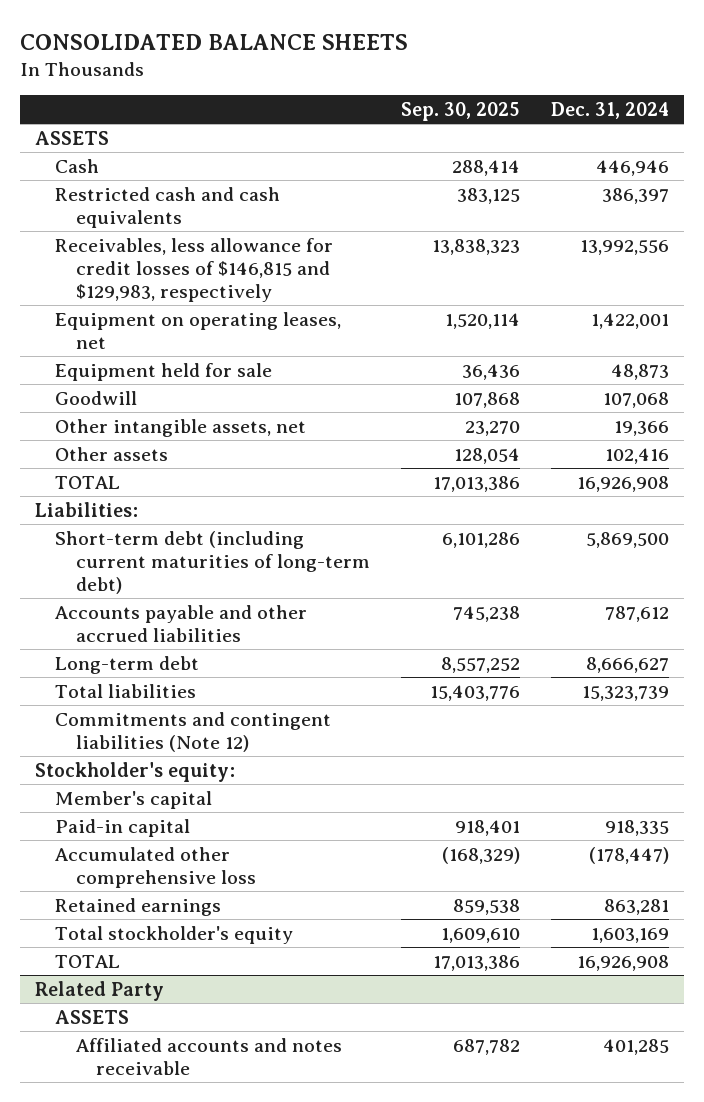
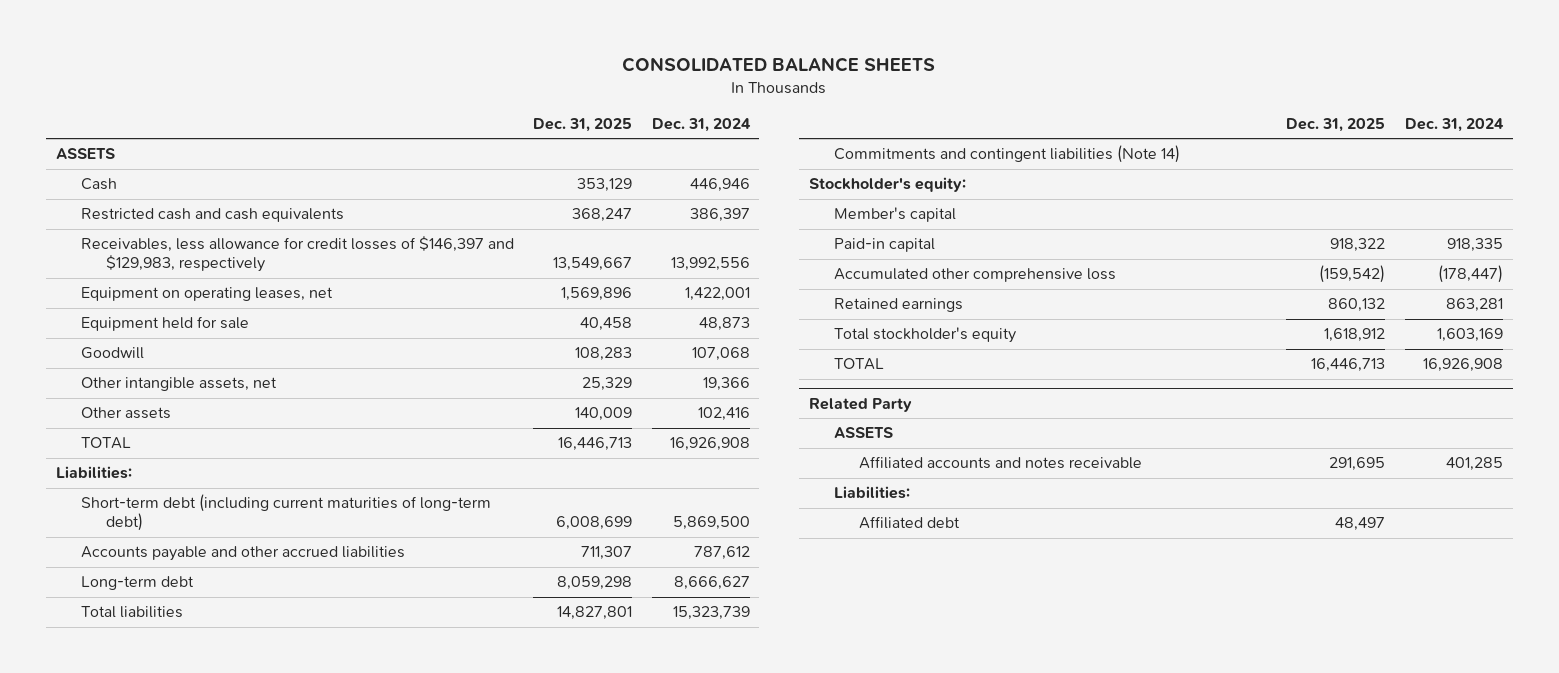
[400,102,520,122] Sep. 30, 2025 -> none
none -> [533,117,633,132] Dec. 31, 2025
[55,237,334,302] Receivables, less allowance for credit losses of $146,815 and $129,983, respectively -> [80,236,514,273] Receivables, less allowance for credit losses of $146,397 and $129,983, respectively
[55,711,332,752] Commitments and contingent liabilities (Note 12) -> [833,145,1180,164] Commitments and contingent liabilities (Note 14)
none -> [833,486,910,500] Liabilities:
none -> [858,516,960,530] Affiliated debt

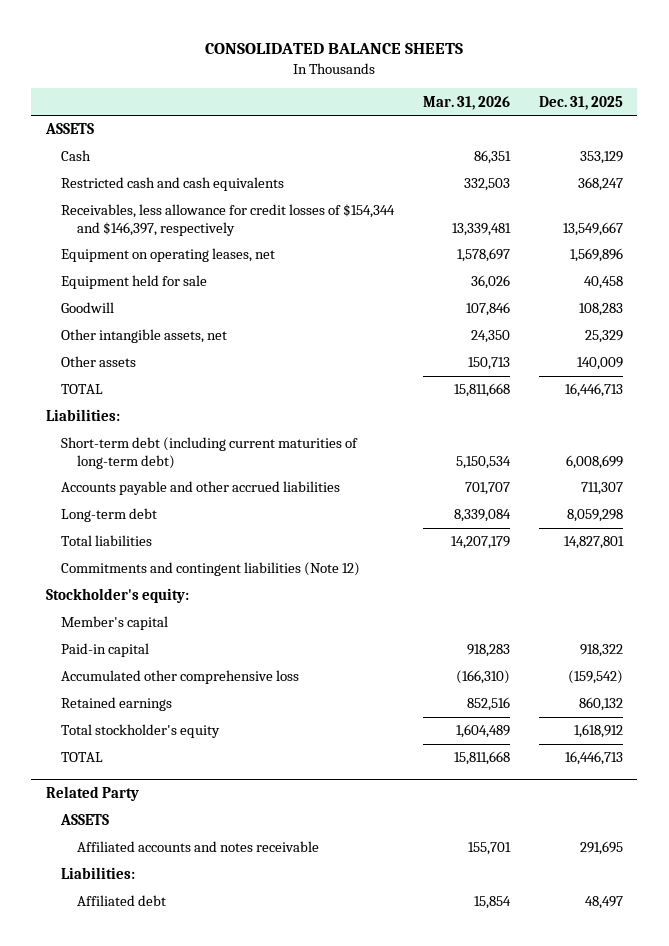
[651,117,751,132] Dec. 31, 2024 -> none
none -> [423,95,511,110] Mar. 31, 2026
[80,236,514,273] Receivables, less allowance for credit losses of $146,397 and $129,983, respectively -> [61,204,396,236] Receivables, less allowance for credit losses of $154,344 and $146,397, respectively
[833,145,1180,164] Commitments and contingent liabilities (Note 14) -> [61,562,361,577] Commitments and contingent liabilities (Note 12)

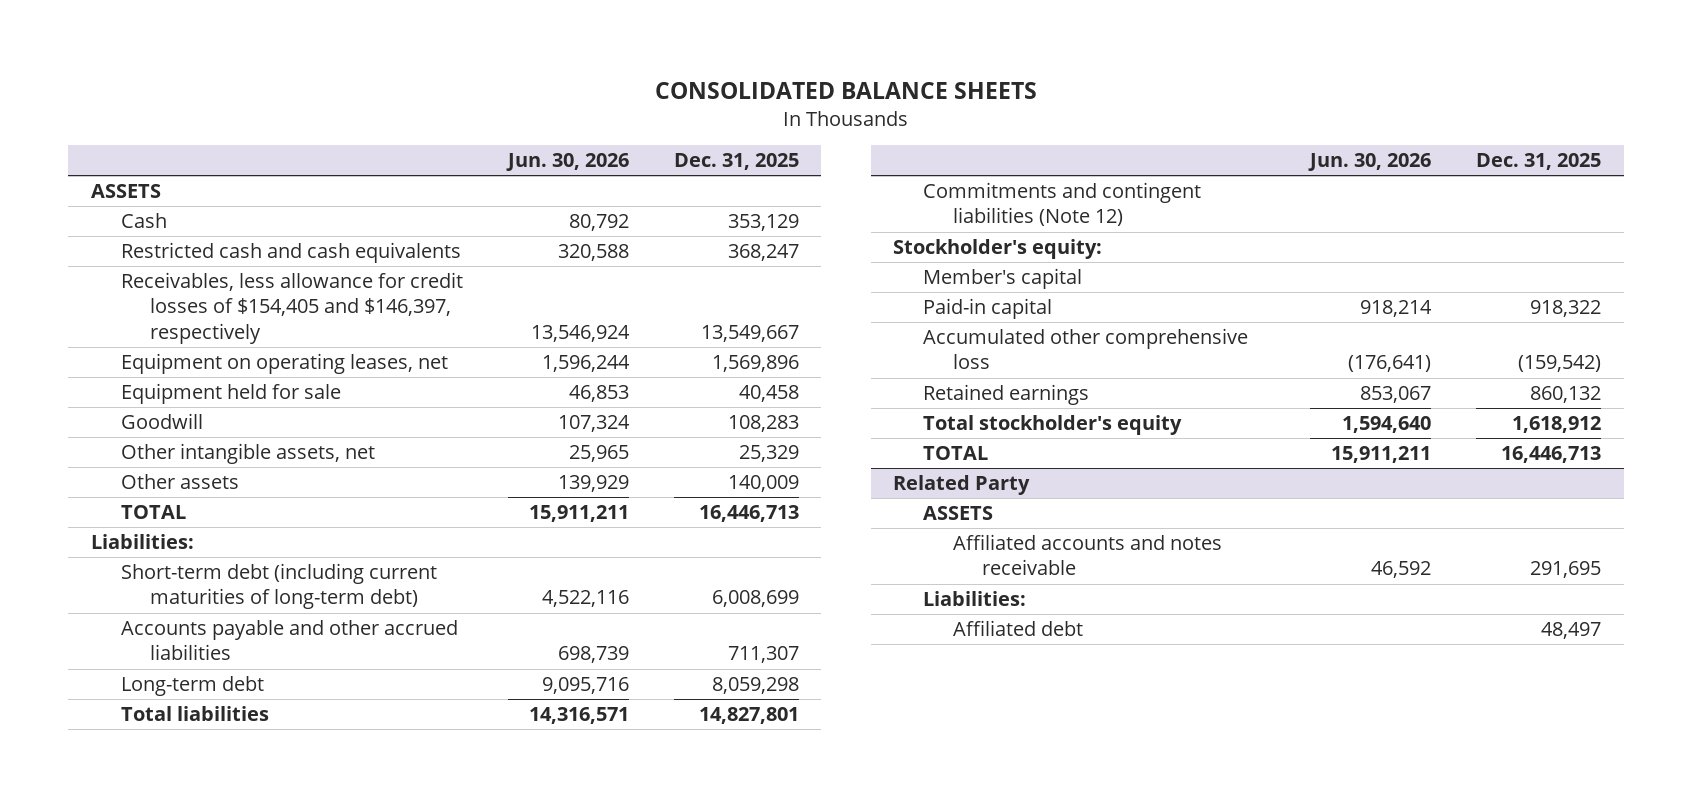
[423,95,511,110] Mar. 31, 2026 -> none
none -> [505,153,629,172] Jun. 30, 2026
[61,204,396,236] Receivables, less allowance for credit losses of $154,344 and $146,397, respectively -> [120,272,463,344] Receivables, less allowance for credit losses of $154,405 and $146,397, respectively

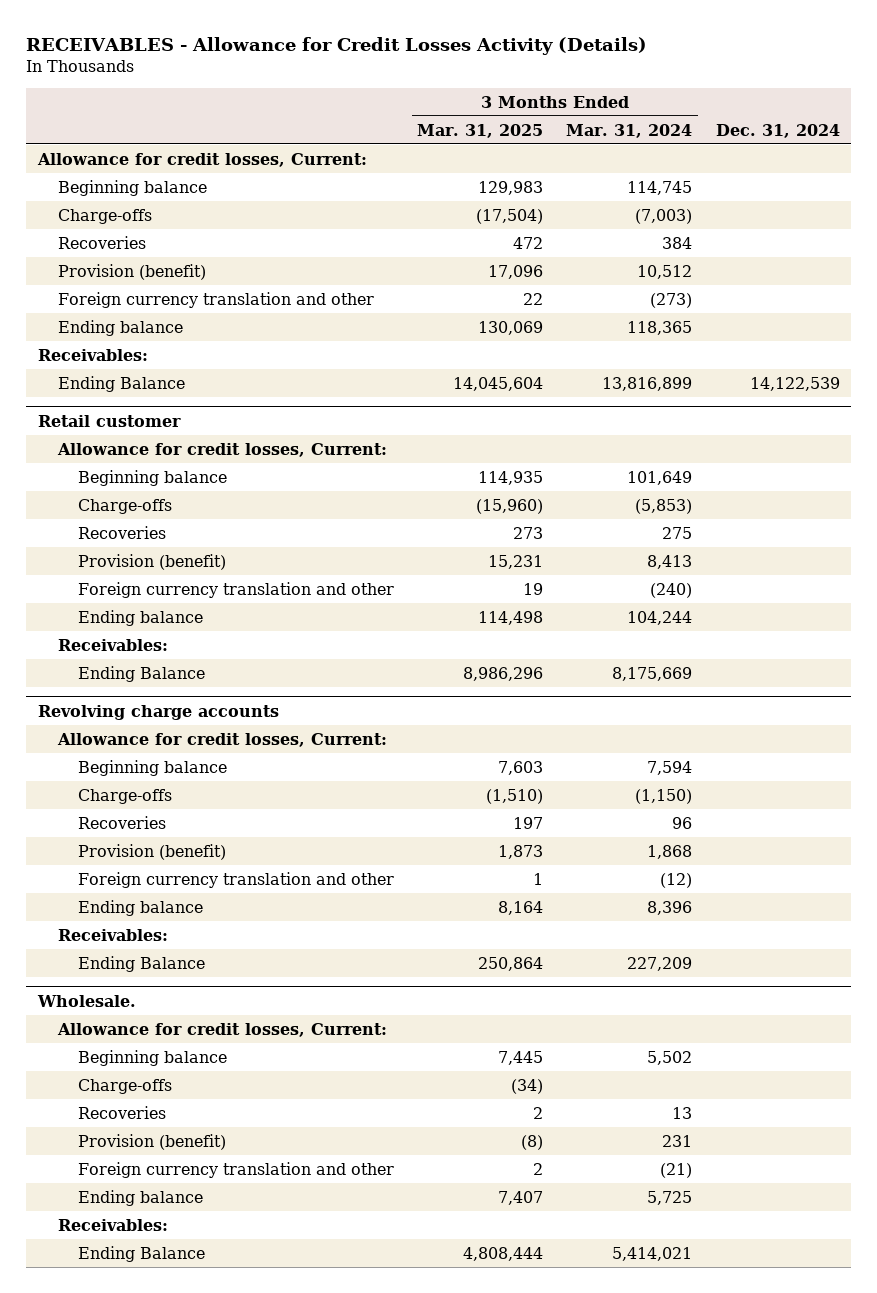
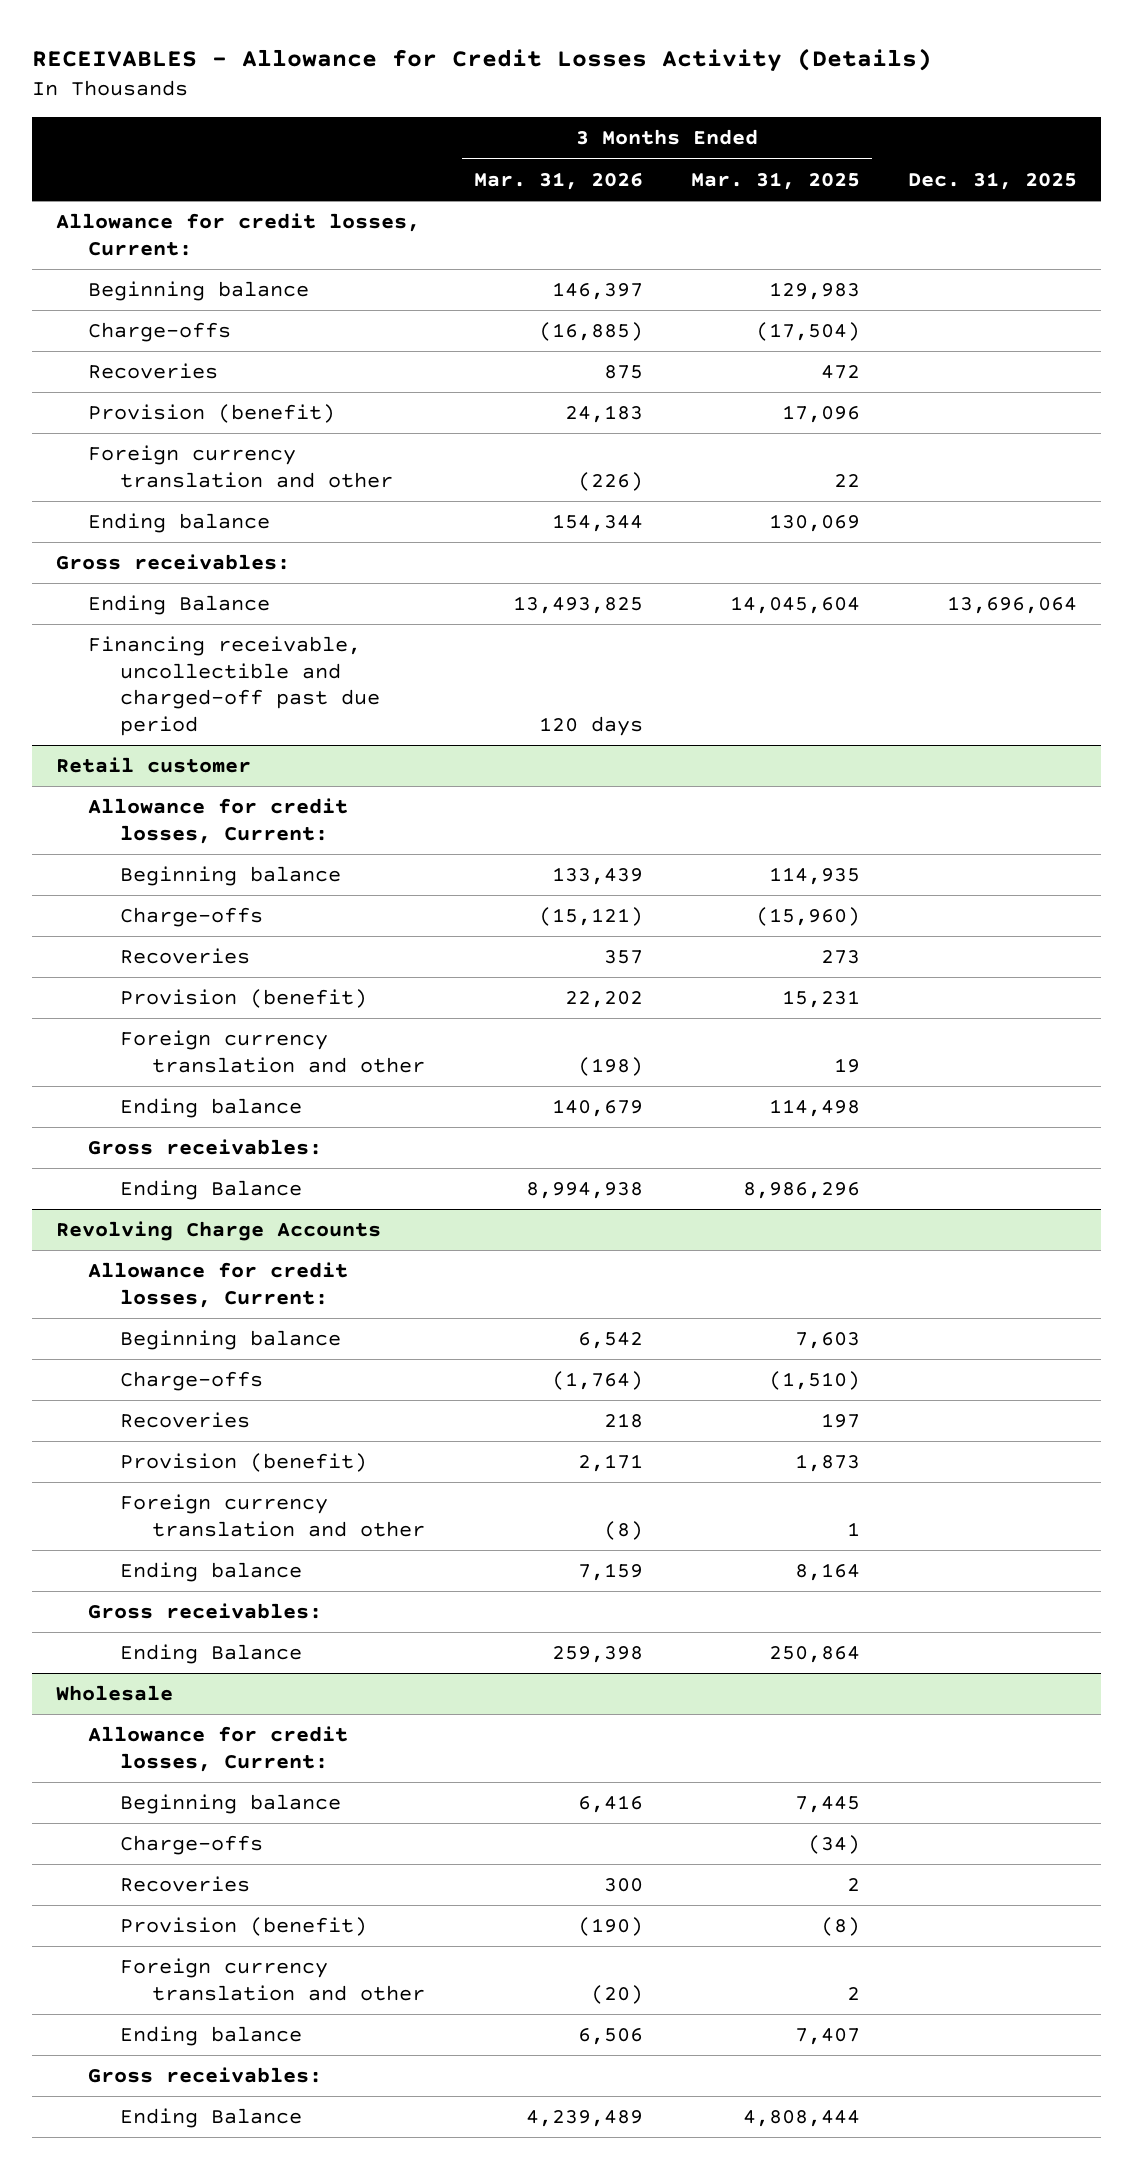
[566,123,693,138] Mar. 31, 2024 -> none
[715,123,840,138] Dec. 31, 2024 -> none
none -> [473,171,643,190] Mar. 31, 2026
none -> [908,171,1078,190] Dec. 31, 2025
[37,348,148,361] Receivables: -> [56,554,291,571] Gross receivables:
none -> [88,636,381,736] Financing receivable, uncollectible and charged-off past due period
[58,638,169,651] Receivables: -> [88,1139,323,1156] Gross receivables:
[37,704,279,720] Revolving charge accounts -> [56,1221,382,1242] Revolving Charge Accounts
[58,928,169,941] Receivables: -> [88,1603,323,1620] Gross receivables:
[36,994,136,1007] Wholesale. -> [56,1685,174,1702] Wholesale
[58,1218,169,1231] Receivables: -> [88,2067,323,2084] Gross receivables:

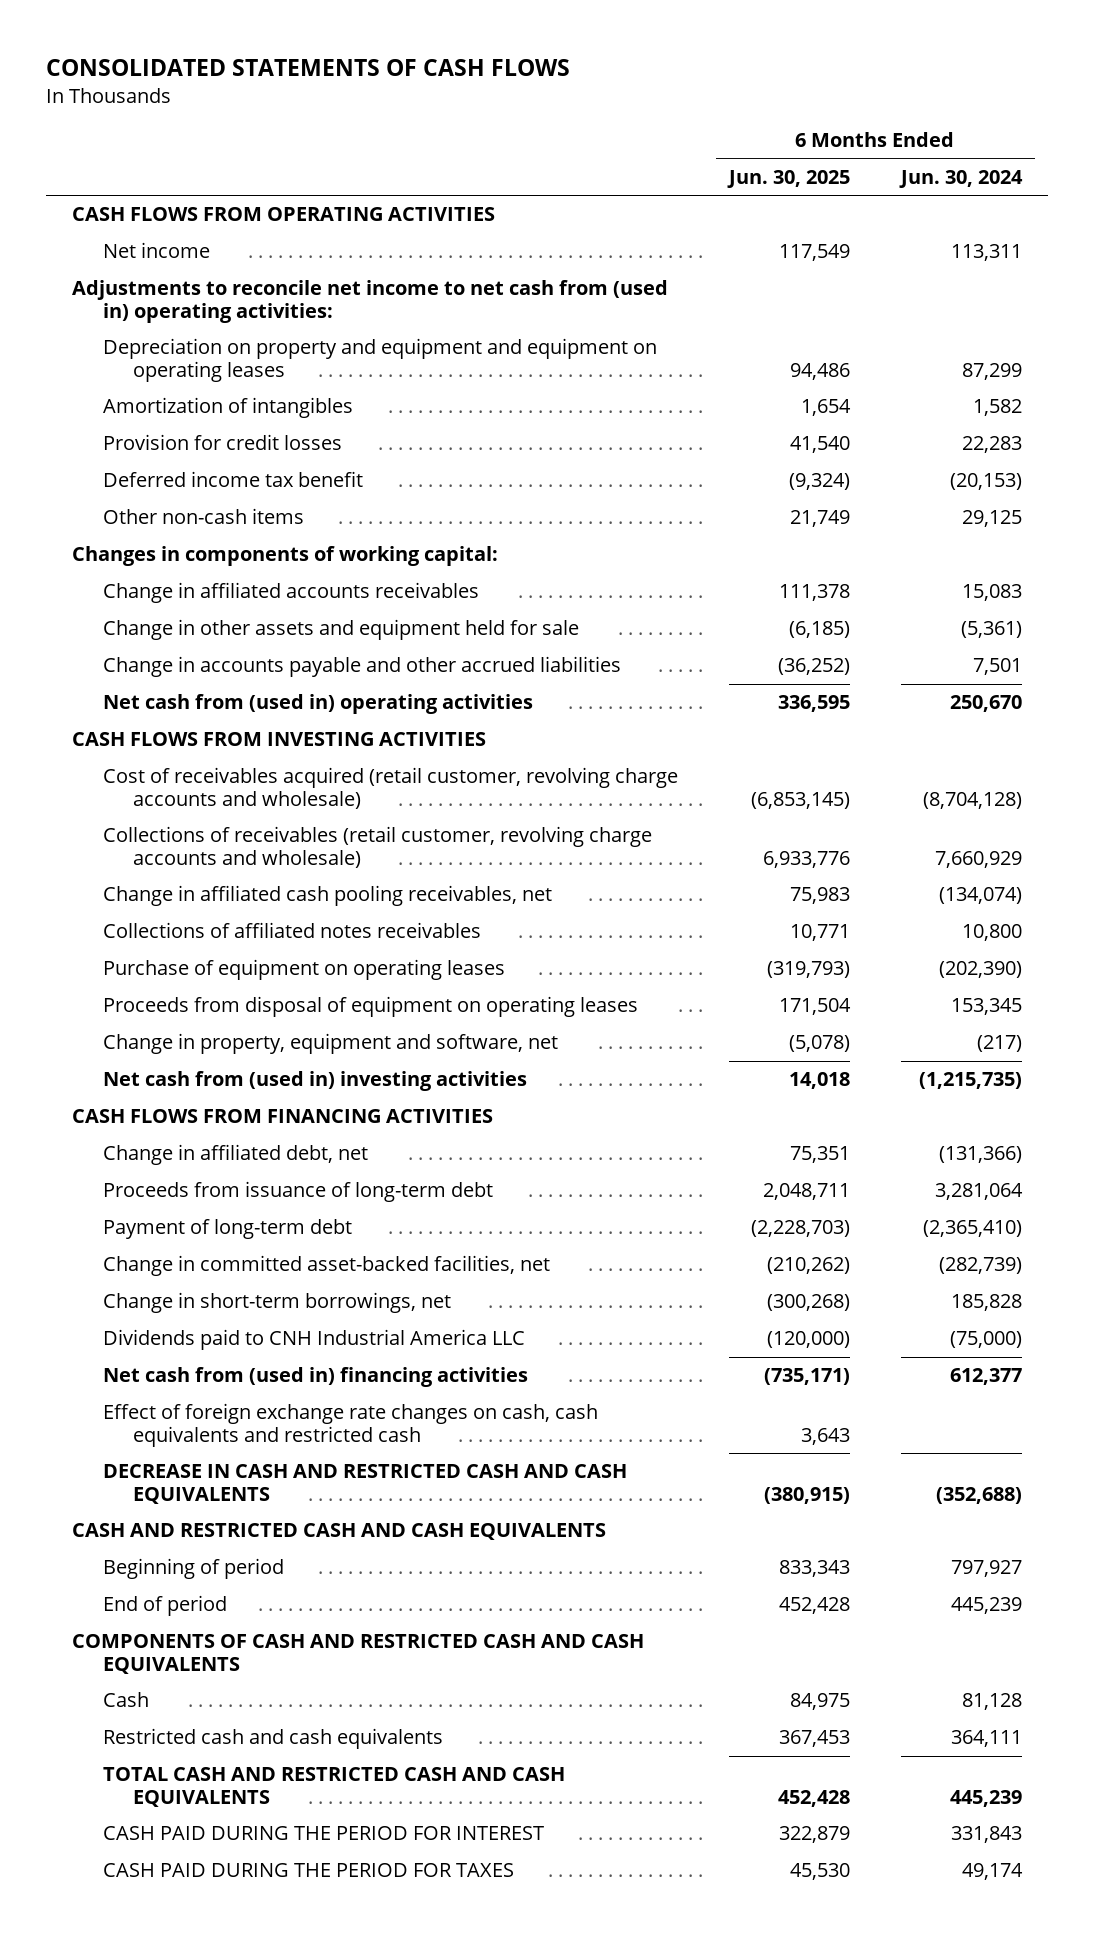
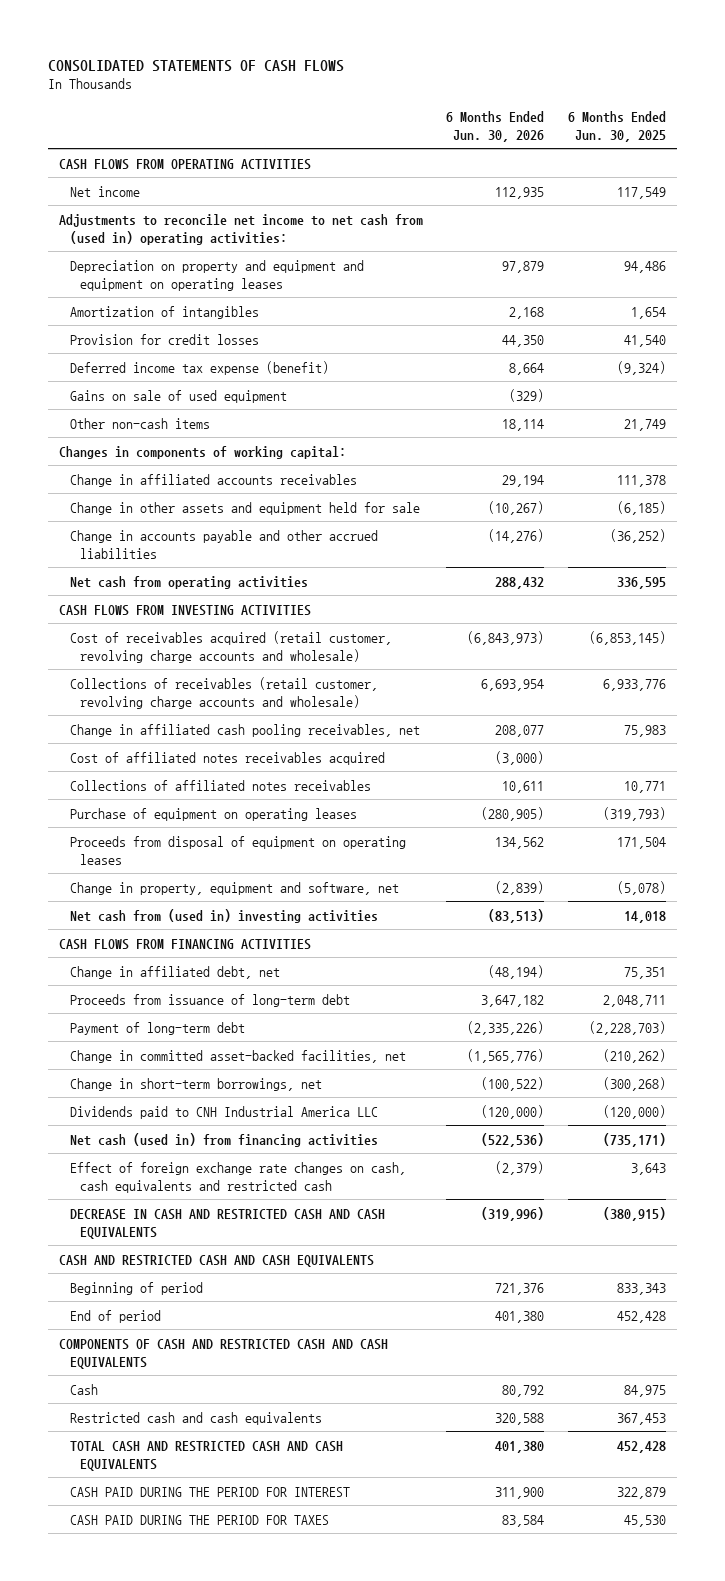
[899,169,1024,188] Jun. 30, 2024 -> none
none -> [446,110,545,142] 6 Months Ended Jun. 30, 2026
[102,471,363,488] Deferred income tax benefit -> [69,360,329,375] Deferred income tax expense (benefit)
none -> [69,389,287,403] Gains on sale of used equipment
[102,694,533,715] Net cash from (used in) operating activities -> [69,575,308,589] Net cash from operating activities
none -> [69,751,385,765] Cost of affiliated notes receivables acquired
[102,1367,528,1388] Net cash from (used in) financing activities -> [69,1132,378,1147] Net cash (used in) from financing activities

